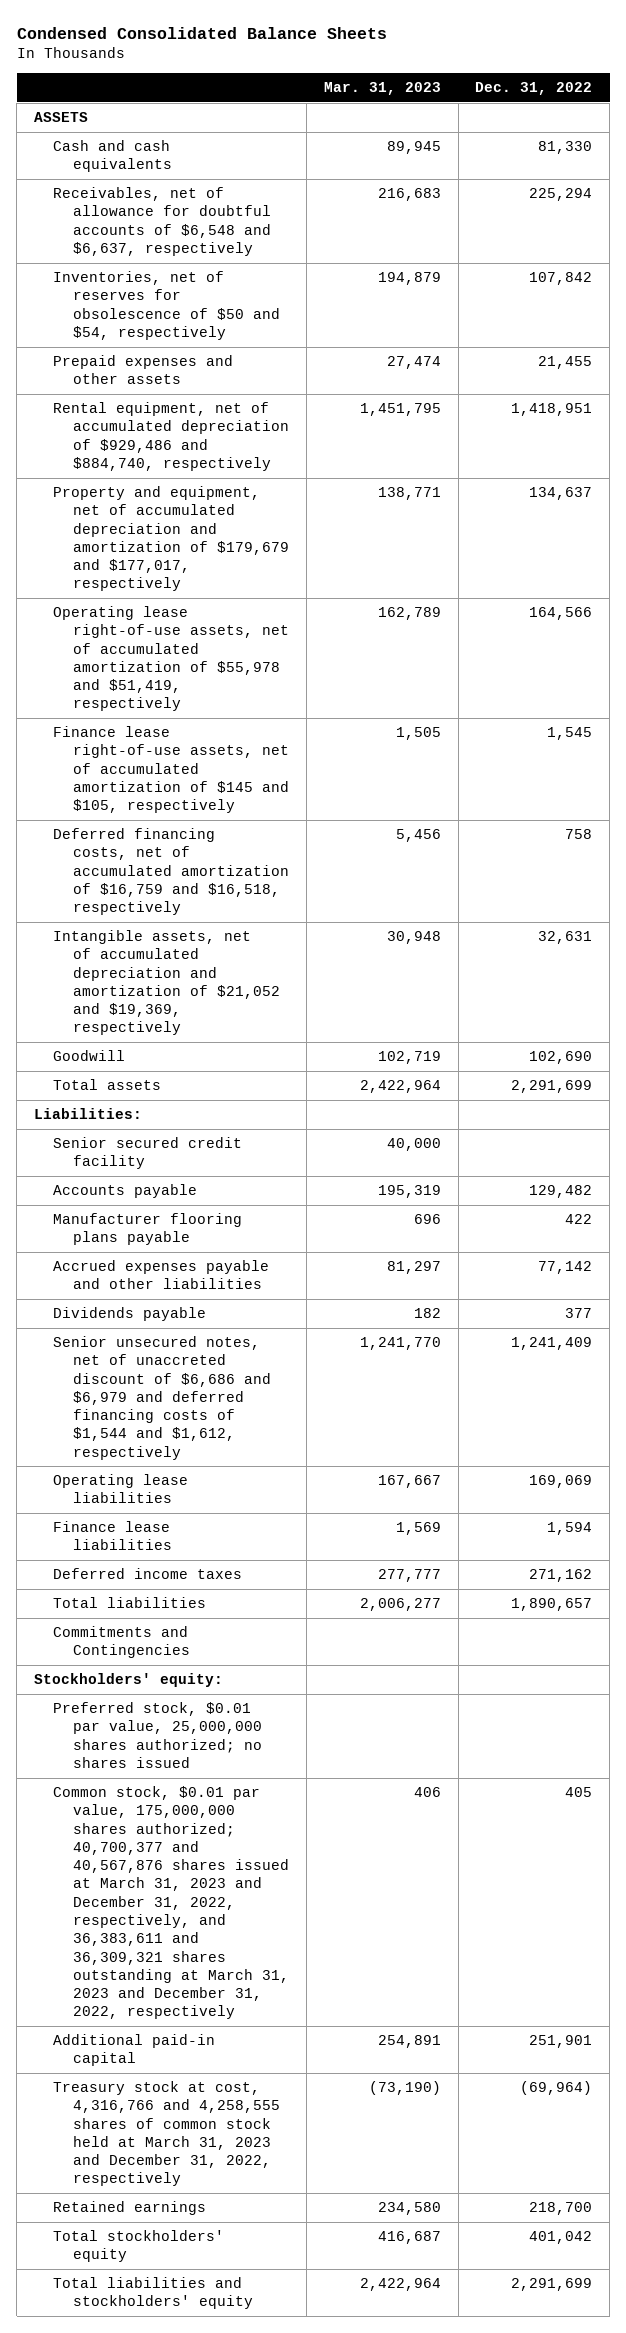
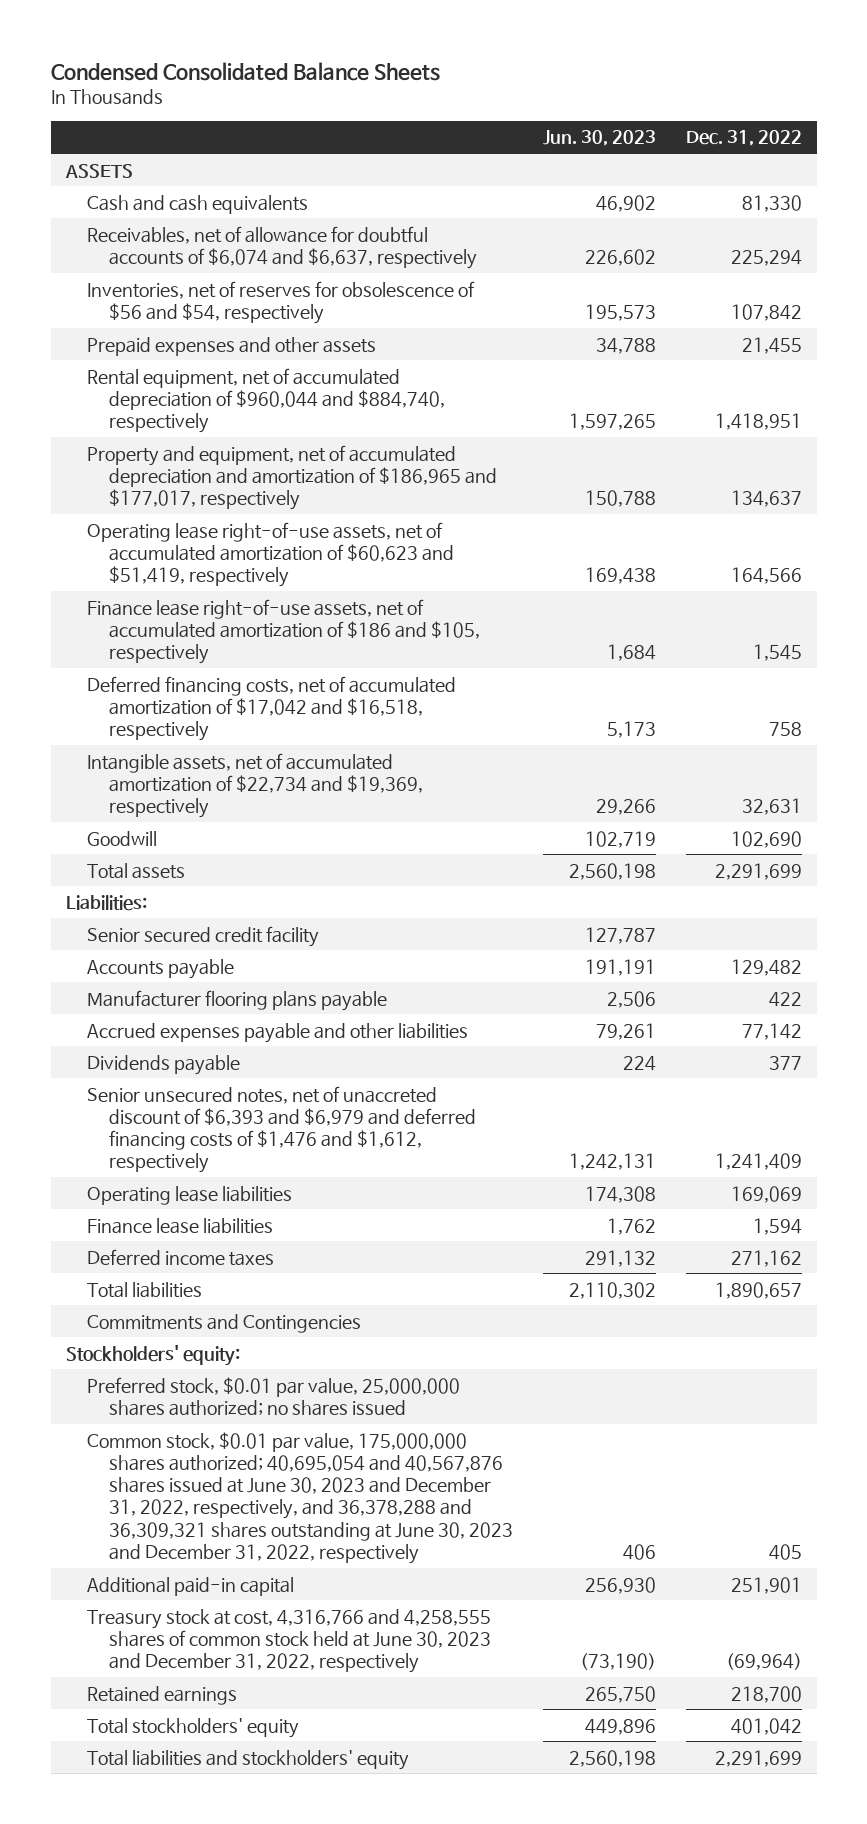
[323,81,441,95] Mar. 31, 2023 -> none
none -> [542,130,656,147] Jun. 30, 2023
[53,187,271,256] Receivables, net of allowance for doubtful accounts of $6,548 and $6,637, respectively -> [87,225,477,269] Receivables, net of allowance for doubtful accounts of $6,074 and $6,637, respectively
[53,271,280,340] Inventories, net of reserves for obsolescence of $50 and $54, respectively -> [87,280,476,324] Inventories, net of reserves for obsolescence of $56 and $54, respectively
[53,402,289,471] Rental equipment, net of accumulated depreciation of $929,486 and $884,740, respectively -> [87,367,445,434] Rental equipment, net of accumulated depreciation of $960,044 and $884,740, respectively
[53,486,289,592] Property and equipment, net of accumulated depreciation and amortization of $179,679 and $177,017, respectively -> [87,444,497,511] Property and equipment, net of accumulated depreciation and amortization of $186,965 and $177,017, respectively
[53,606,289,712] Operating lease right-of-use assets, net of accumulated amortization of $55,978 and $51,419, respectively -> [87,521,454,588] Operating lease right-of-use assets, net of accumulated amortization of $60,623 and $51,419, respectively
[53,726,289,814] Finance lease right-of-use assets, net of accumulated amortization of $145 and $105, respectively -> [87,598,480,665] Finance lease right-of-use assets, net of accumulated amortization of $186 and $105, respectively
[53,828,289,916] Deferred financing costs, net of accumulated amortization of $16,759 and $16,518, respectively -> [87,675,457,742] Deferred financing costs, net of accumulated amortization of $17,042 and $16,518, respectively
[53,930,280,1036] Intangible assets, net of accumulated depreciation and amortization of $21,052 and $19,369, respectively -> [87,752,423,819] Intangible assets, net of accumulated amortization of $22,734 and $19,369, respectively
[53,1336,271,1460] Senior unsecured notes, net of unaccreted discount of $6,686 and $6,979 and deferred financing costs of $1,544 and $1,612, respectively -> [87,1085,476,1174] Senior unsecured notes, net of unaccreted discount of $6,393 and $6,979 and deferred financing costs of $1,476 and $1,612, respectively
[53,1786,289,2020] Common stock, $0.01 par value, 175,000,000 shares authorized; 40,700,377 and 40,567,876 shares issued at March 31, 2023 and December 31, 2022, respectively, and 36,383,611 and 36,309,321 shares outstanding at March 31, 2023 and December 31, 2022, respectively -> [87,1431,513,1564] Common stock, $0.01 par value, 175,000,000 shares authorized; 40,695,054 and 40,567,876 shares issued at June 30, 2023 and December 31, 2022, respectively, and 36,378,288 and 36,309,321 shares outstanding at June 30, 2023 and December 31, 2022, respectively
[53,2081,280,2187] Treasury stock at cost, 4,316,766 and 4,258,555 shares of common stock held at March 31, 2023 and December 31, 2022, respectively -> [87,1608,492,1674] Treasury stock at cost, 4,316,766 and 4,258,555 shares of common stock held at June 30, 2023 and December 31, 2022, respectively

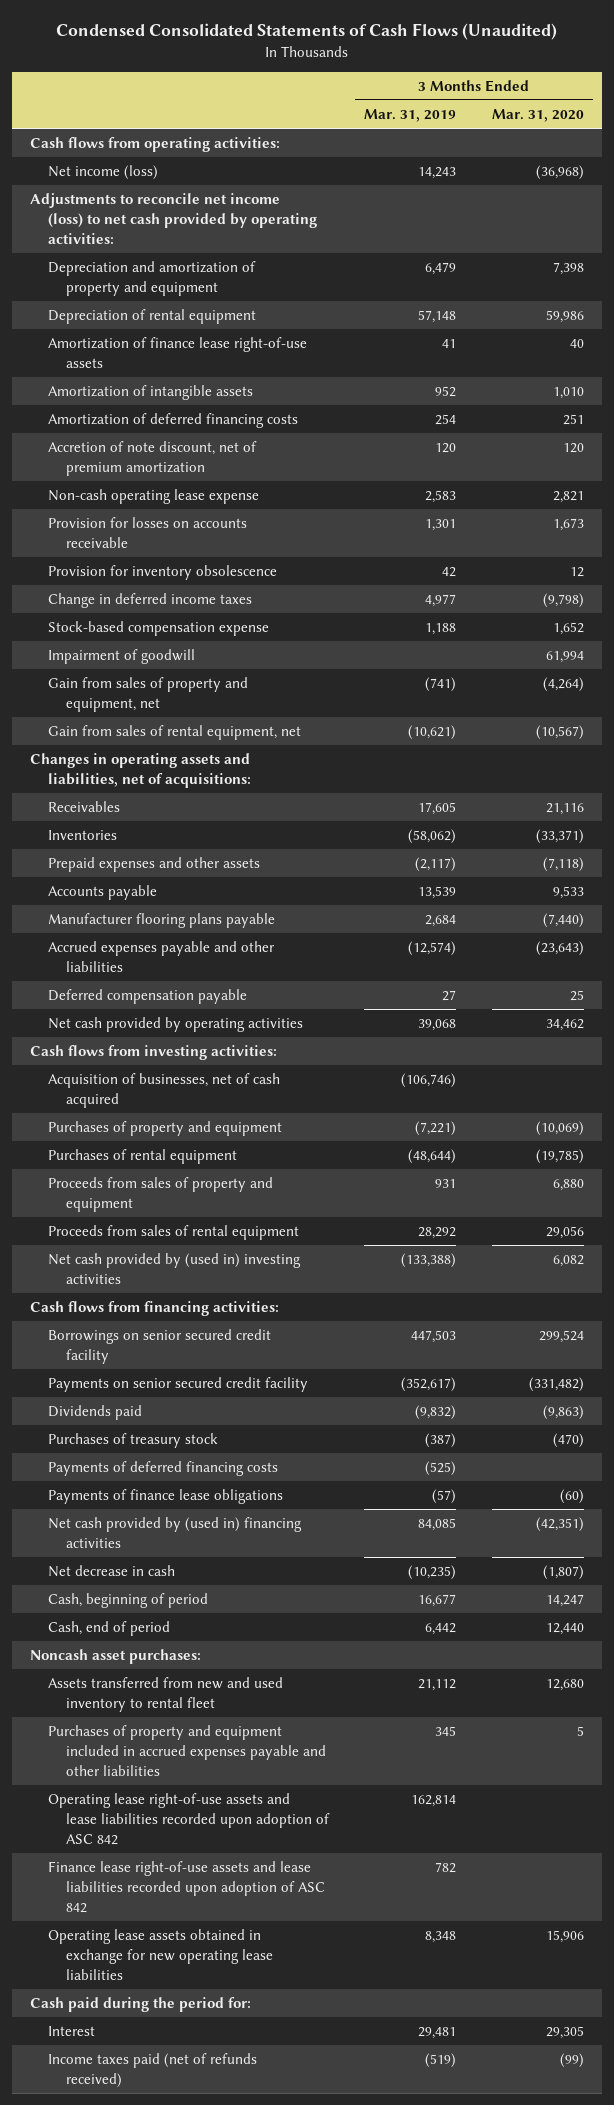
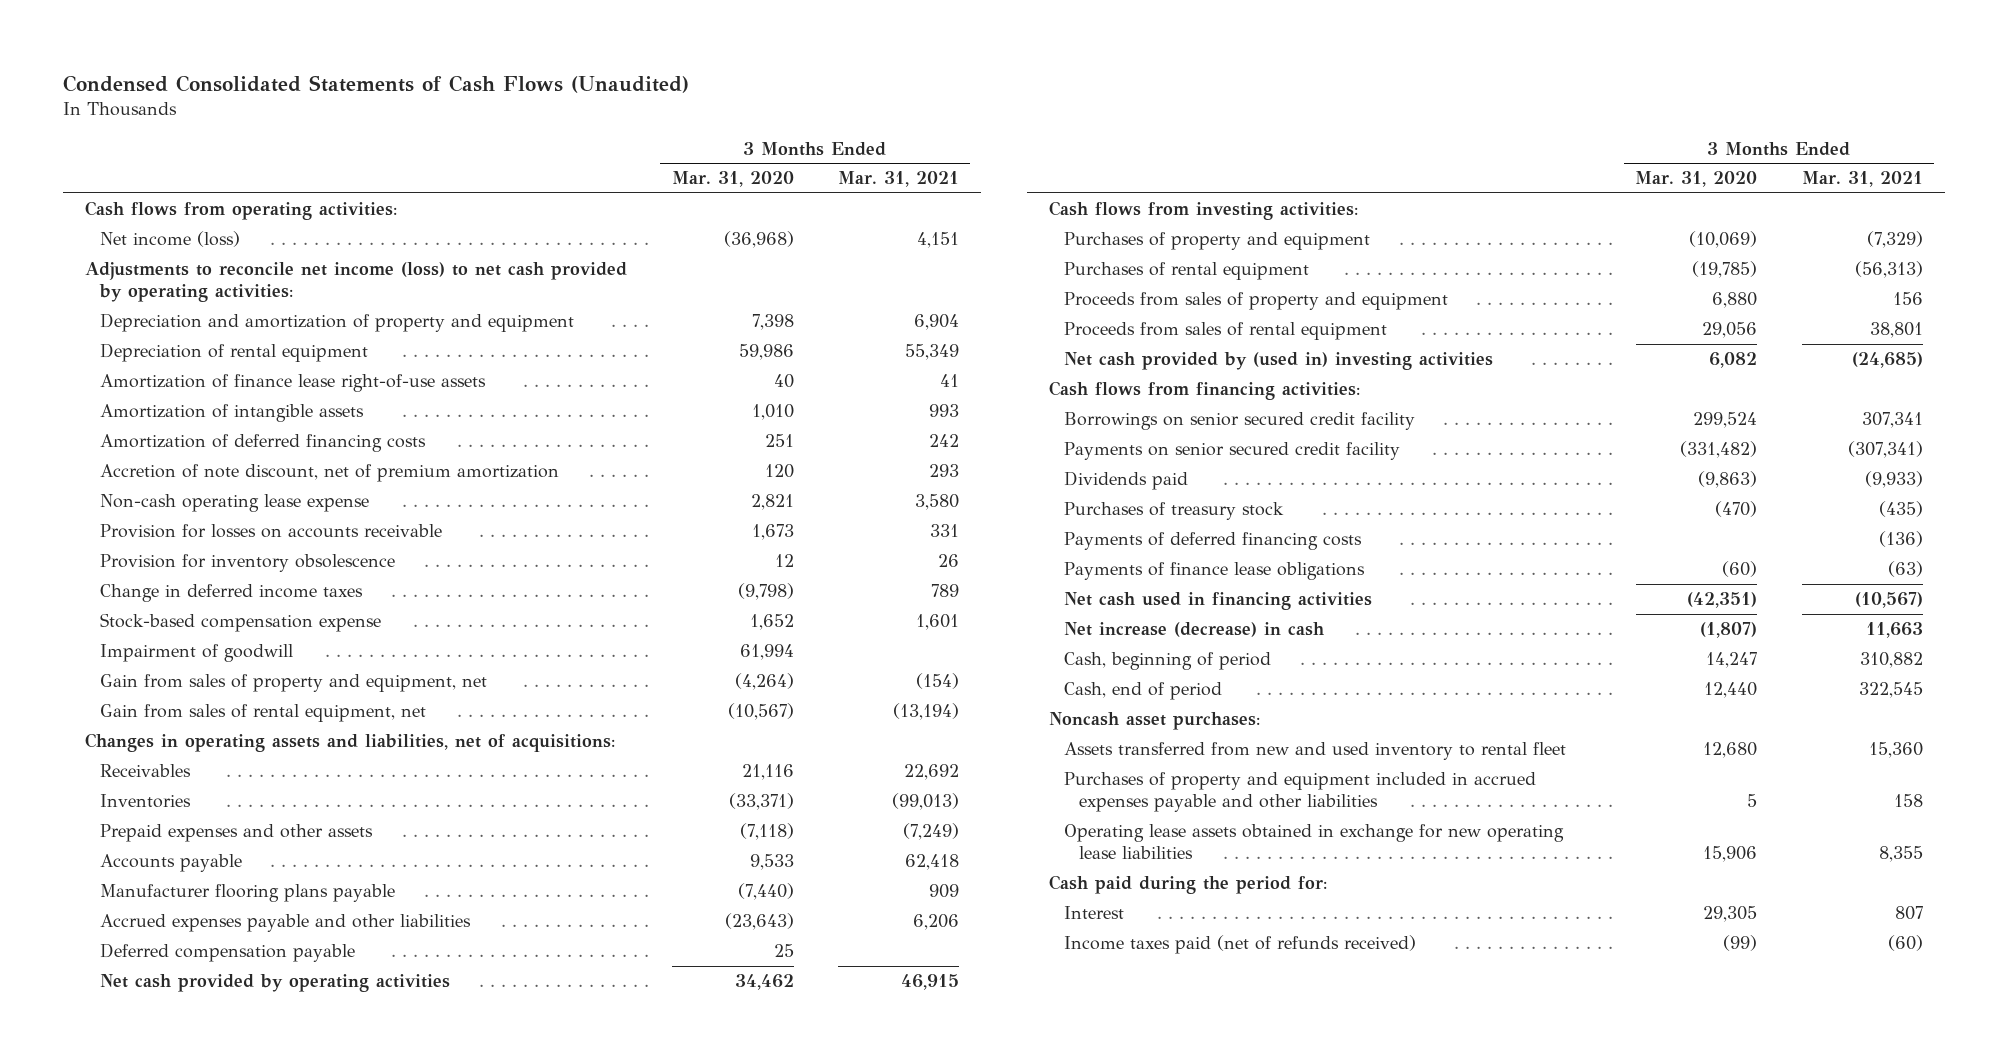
[364,108,457,122] Mar. 31, 2019 -> none
none -> [838,171,960,188] Mar. 31, 2021
[47,1073,280,1108] Acquisition of businesses, net of cash acquired -> none
[47,1517,302,1548] Net cash provided by (used in) financing activities -> [1063,592,1372,611] Net cash used in financing activities
[47,1565,175,1578] Net decrease in cash -> [1063,622,1324,638] Net increase (decrease) in cash
[47,1793,330,1845] Operating lease right-of-use assets and lease liabilities recorded upon adoption of ASC 842 -> none
[47,1861,325,1913] Finance lease right-of-use assets and lease liabilities recorded upon adoption of ASC 842 -> none

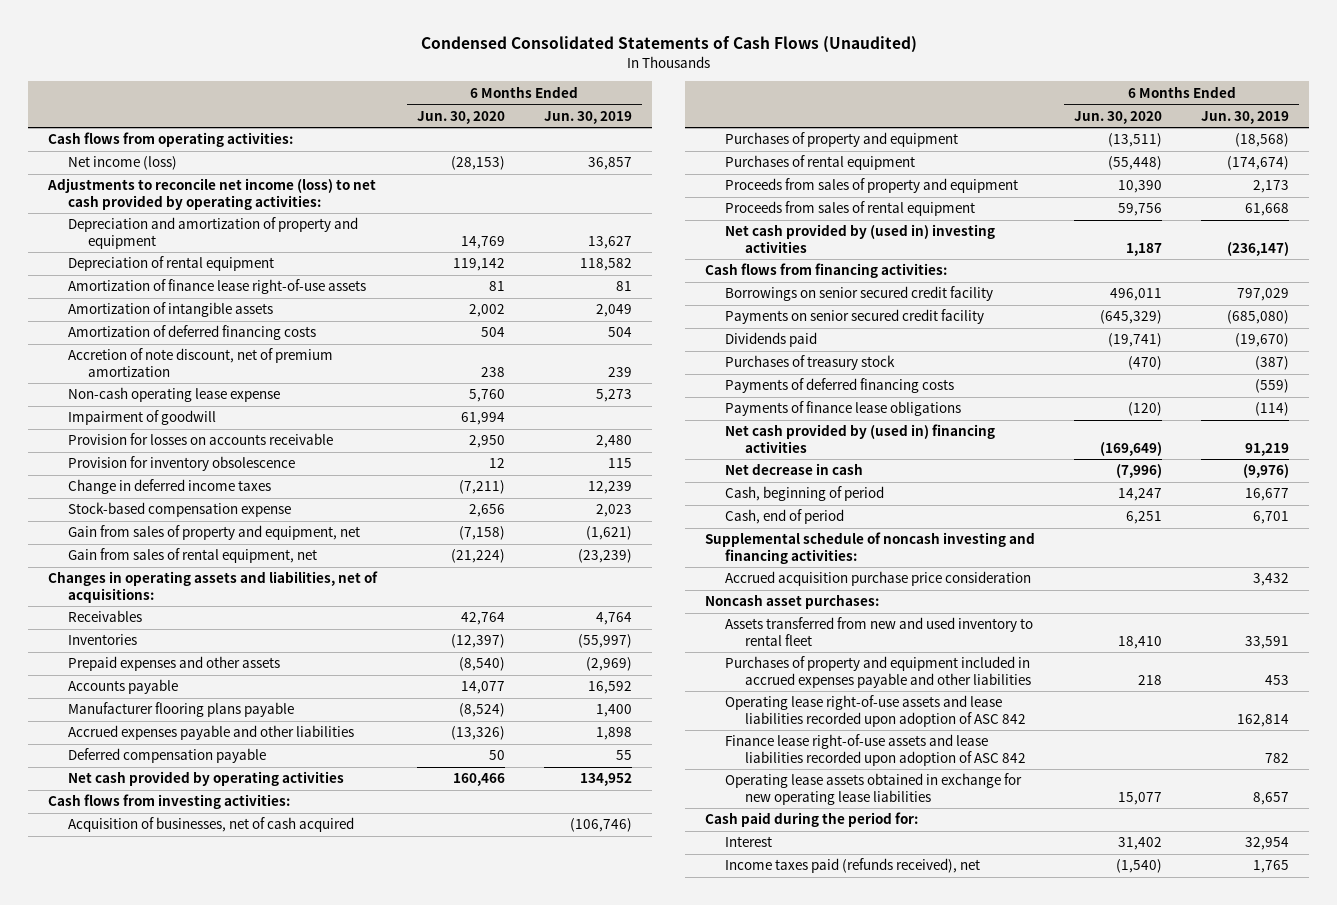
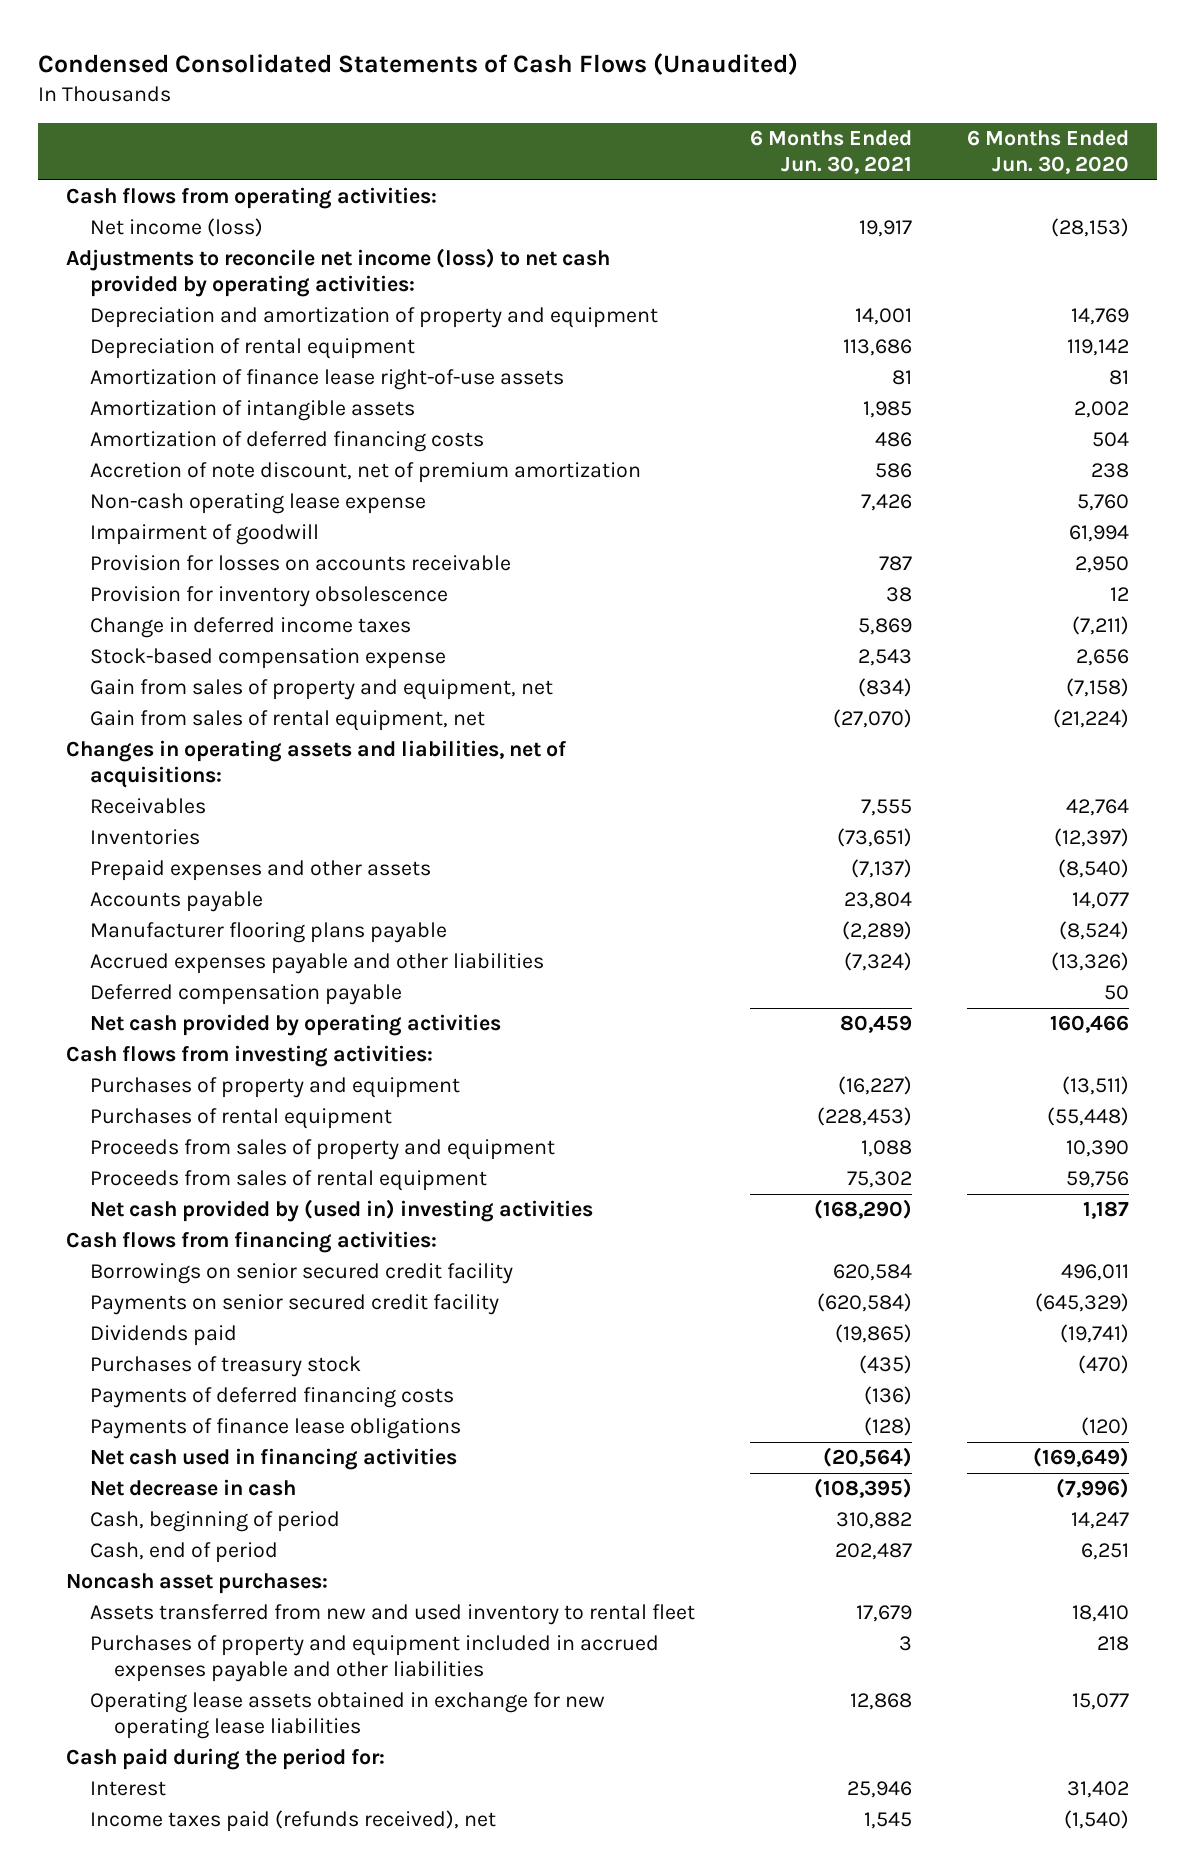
[544,110,633,124] Jun. 30, 2019 -> none
none -> [749,130,912,174] 6 Months Ended Jun. 30, 2021
[67,817,354,833] Acquisition of businesses, net of cash acquired -> none
[724,424,995,453] Net cash provided by (used in) financing activities -> [89,1448,457,1471] Net cash used in financing activities
[705,532,1036,564] Supplemental schedule of noncash investing and financing activities: -> none
[724,571,1031,587] Accrued acquisition purchase price consideration -> none
[724,695,1026,727] Operating lease right-of-use assets and lease liabilities recorded upon adoption of ASC 842 -> none
[724,734,1026,766] Finance lease right-of-use assets and lease liabilities recorded upon adoption of ASC 842 -> none

